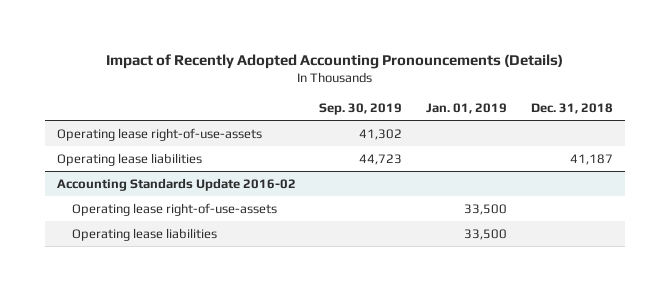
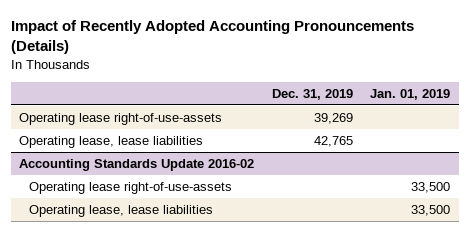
[319,102,403,115] Sep. 30, 2019 -> none
[530,102,613,114] Dec. 31, 2018 -> none
none -> [271,89,353,101] Dec. 31, 2019
[56,152,202,166] Operating lease liabilities -> [19,135,204,148] Operating lease, lease liabilities
[71,227,217,241] Operating lease liabilities -> [28,204,213,217] Operating lease, lease liabilities

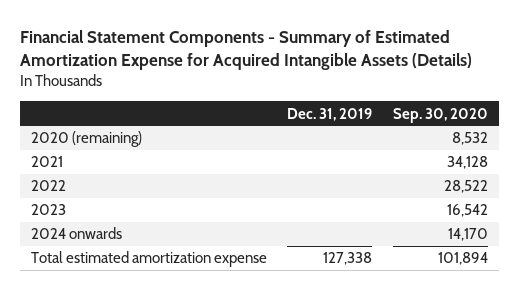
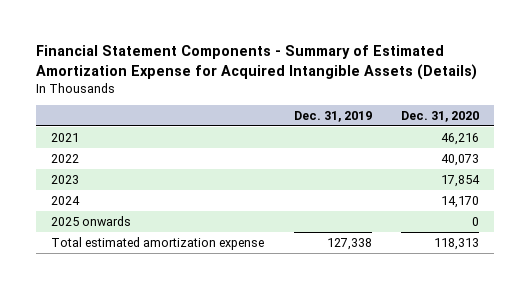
[393,107,489,123] Sep. 30, 2020 -> none
none -> [401,110,480,122] Dec. 31, 2020
[30,131,142,148] 2020 (remaining) -> none
none -> [51,195,81,205] 2024
[30,227,122,240] 2024 onwards -> [51,215,132,226] 2025 onwards

